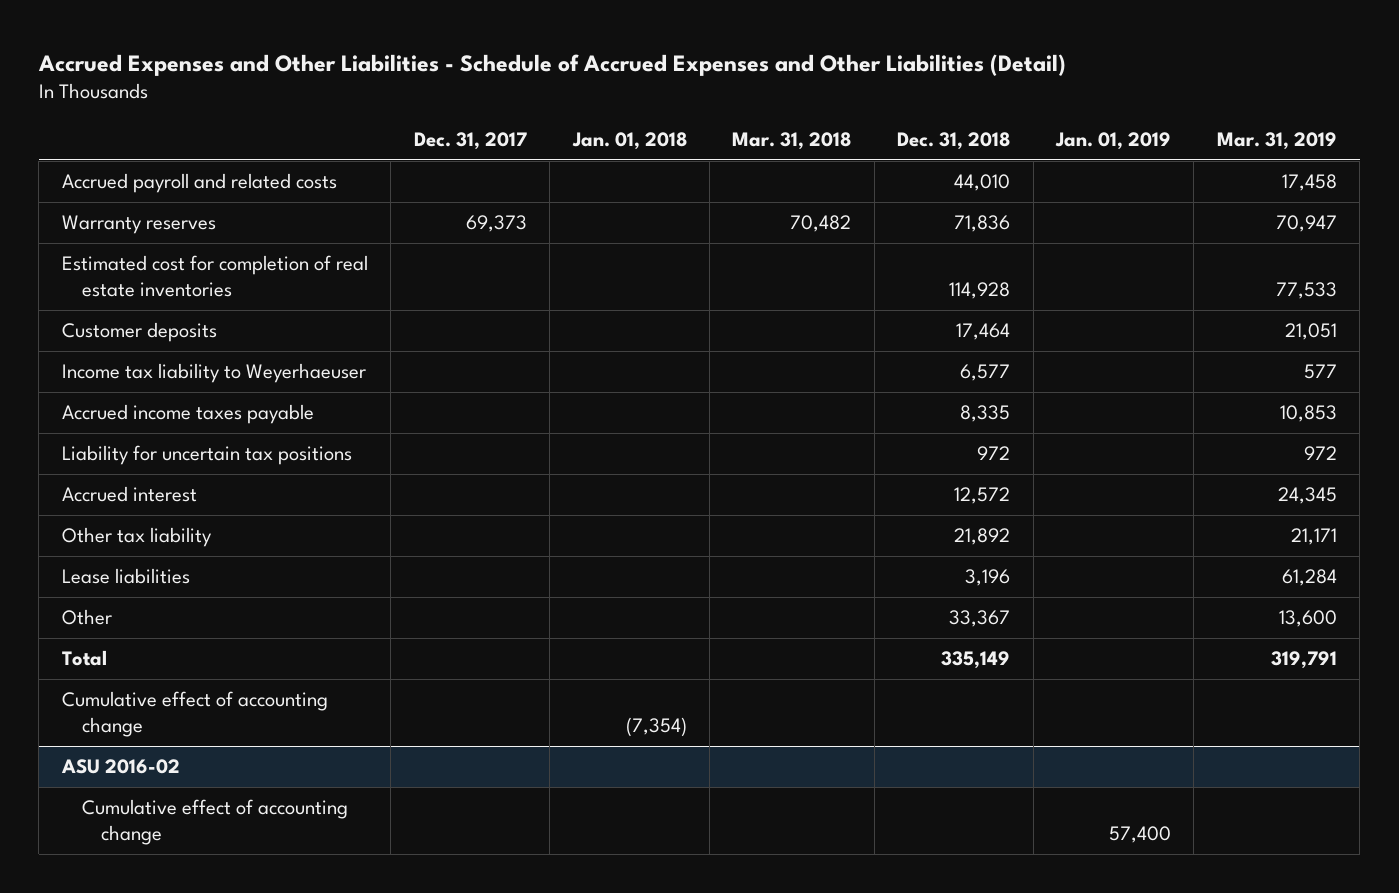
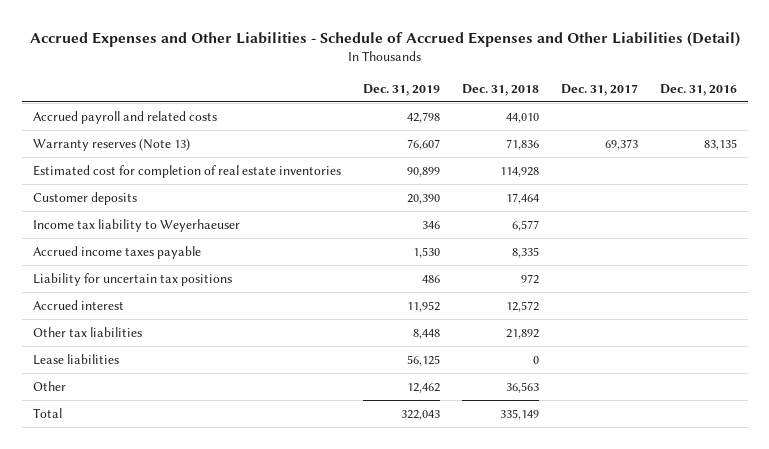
[571,132,687,151] Jan. 01, 2018 -> none
[732,132,852,151] Mar. 31, 2018 -> none
[1055,132,1172,151] Jan. 01, 2019 -> none
[1216,132,1337,151] Mar. 31, 2019 -> none
none -> [362,83,440,96] Dec. 31, 2019
none -> [659,83,737,96] Dec. 31, 2016
[61,215,216,235] Warranty reserves -> [32,137,190,151] Warranty reserves (Note 13)
[61,527,212,548] Other tax liability -> [32,326,142,337] Other tax liabilities
[965,569,1011,587] 3,196 -> [532,355,539,364] 0
[949,610,1011,628] 33,367 -> [505,381,539,393] 36,563
[61,691,328,738] Cumulative effect of accounting change -> none
[60,759,180,775] ASU 2016-02 -> none
[81,799,348,846] Cumulative effect of accounting change -> none

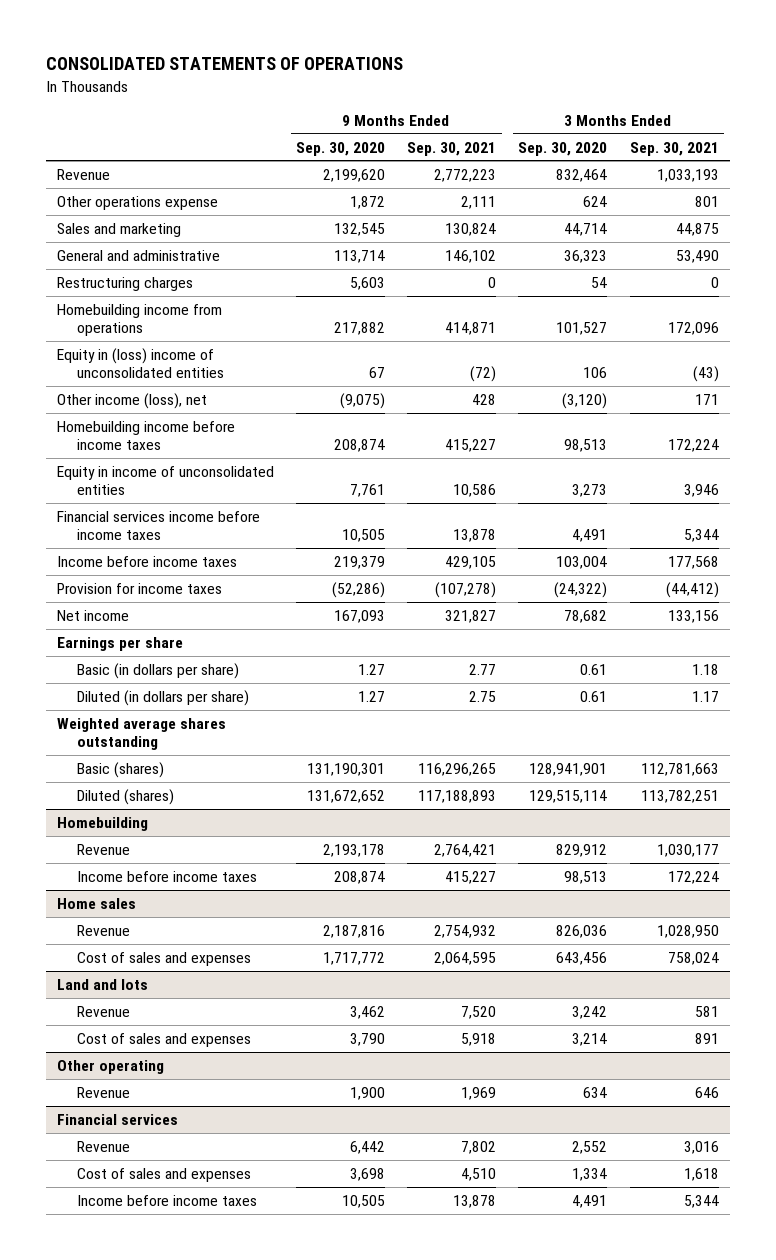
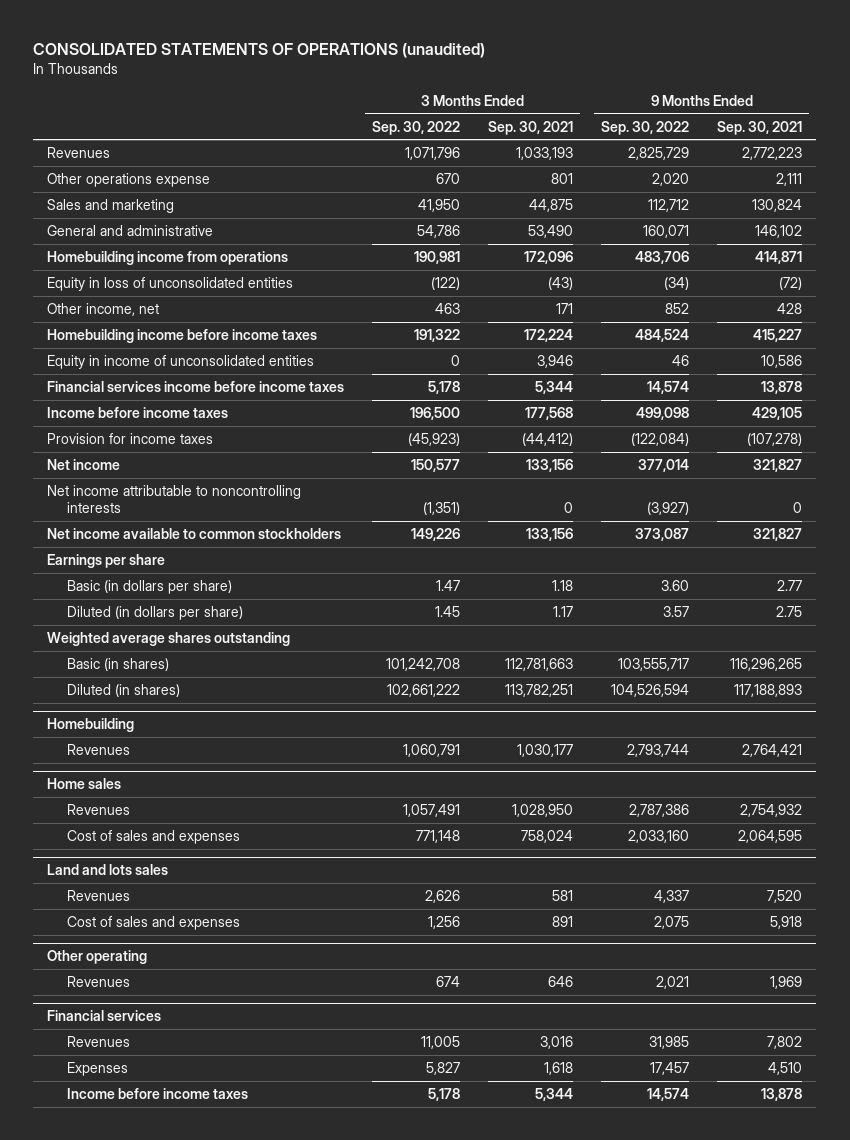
[46,57,404,71] CONSOLIDATED STATEMENTS OF OPERATIONS -> [33,43,486,59] CONSOLIDATED STATEMENTS OF OPERATIONS (unaudited)
[296,141,386,156] Sep. 30, 2020 -> none
[518,141,608,156] Sep. 30, 2020 -> none
none -> [372,120,461,135] Sep. 30, 2022
none -> [601,120,690,135] Sep. 30, 2022
[57,168,111,180] Revenue -> [47,146,111,158] Revenues
[57,276,194,291] Restructuring charges -> none
[57,347,225,379] Equity in (loss) income of unconsolidated entities -> [47,276,294,291] Equity in loss of unconsolidated entities
[57,392,208,409] Other income (loss), net -> [47,302,160,316] Other income, net
none -> [47,484,302,514] Net income attributable to noncontrolling interests
none -> [47,527,342,539] Net income available to common stockholders
[77,761,165,778] Basic (shares) -> [66,657,169,671] Basic (in shares)
[77,788,175,805] Diluted (shares) -> [66,683,180,697] Diluted (in shares)
[77,870,258,882] Income before income taxes -> none
[77,843,131,855] Revenue -> [66,743,130,755] Revenues
[77,924,131,936] Revenue -> [66,803,130,815] Revenues
[57,978,149,990] Land and lots -> [47,864,169,876] Land and lots sales
[77,1005,131,1017] Revenue -> [66,889,130,901] Revenues
[77,1086,131,1098] Revenue -> [66,975,130,987] Revenues
[77,1140,131,1152] Revenue -> [66,1035,130,1047] Revenues
[77,1167,252,1182] Cost of sales and expenses -> [66,1061,128,1076] Expenses

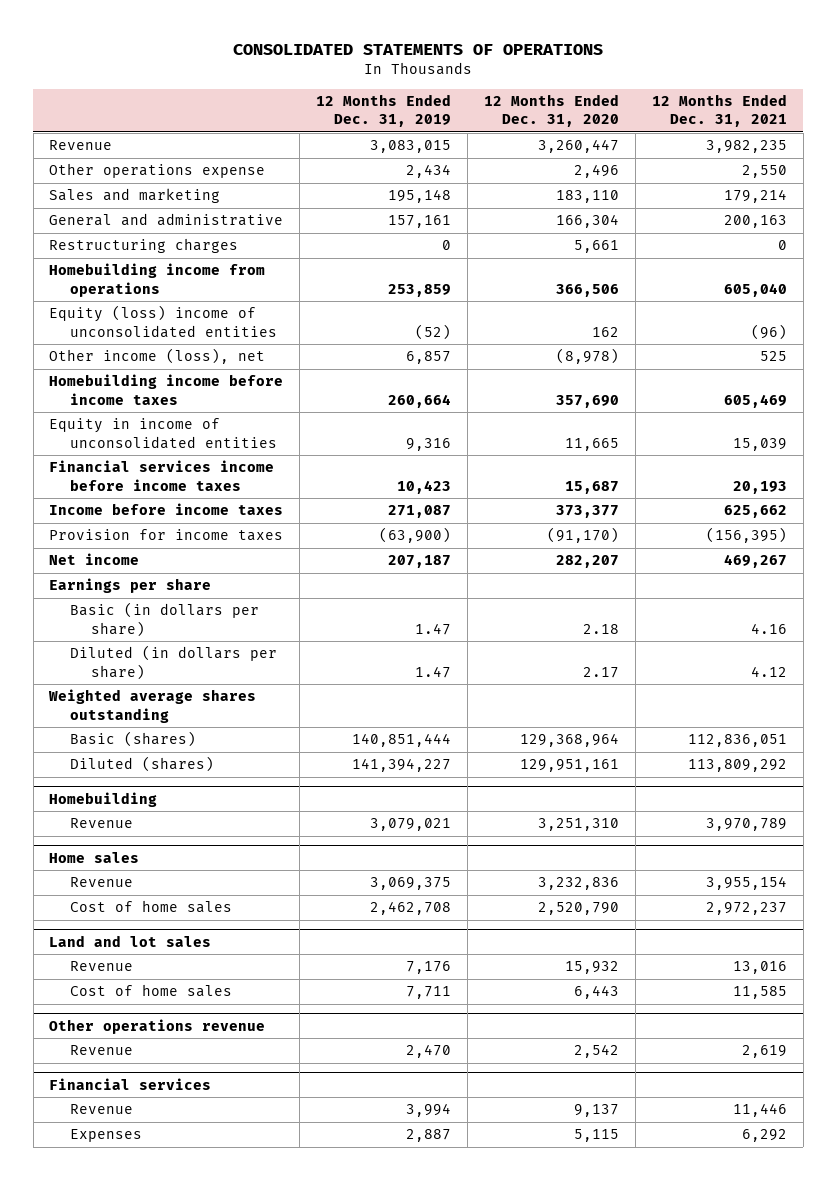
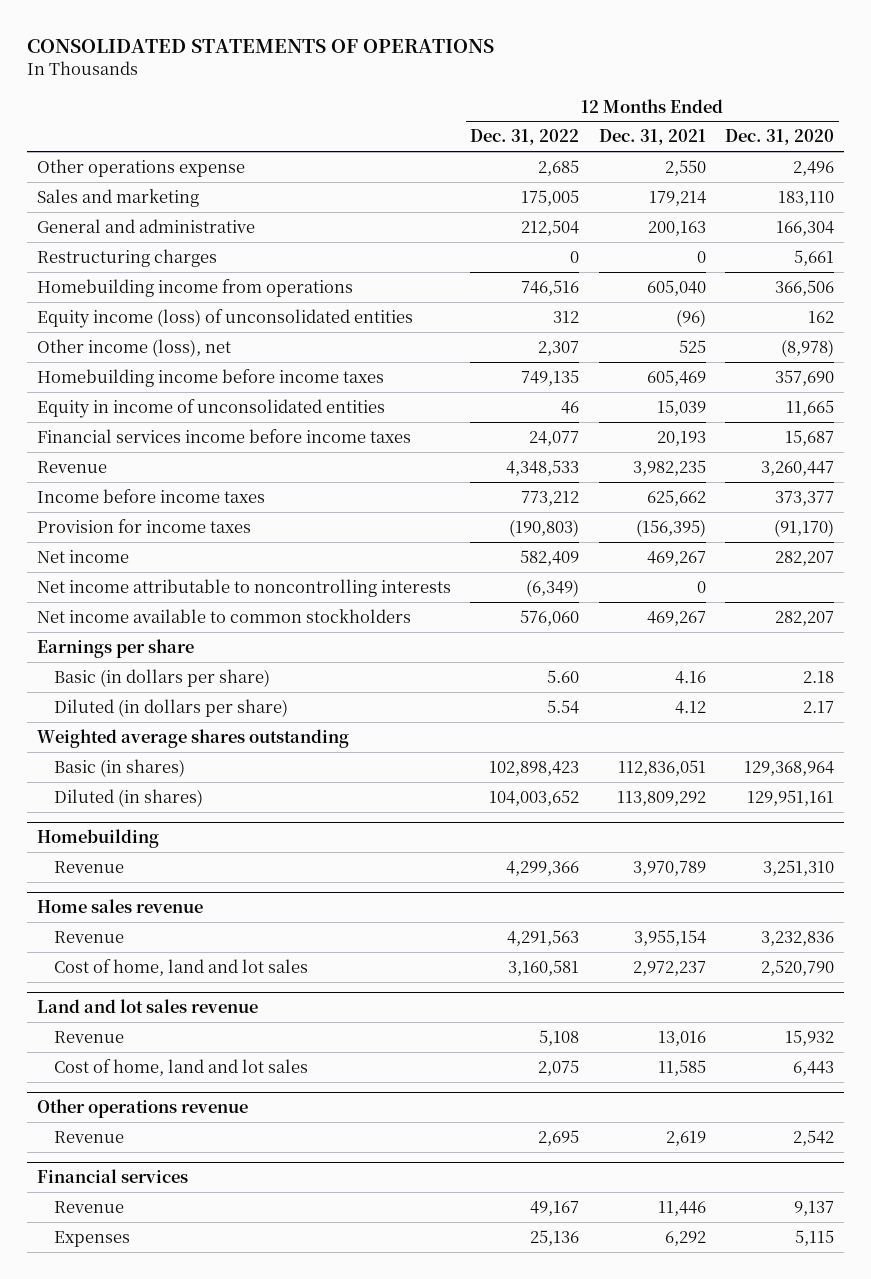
[316,93,452,128] 12 Months Ended Dec. 31, 2019 -> none
none -> [470,129,580,146] Dec. 31, 2022
[49,305,278,338] Equity (loss) income of unconsolidated entities -> [37,308,414,328] Equity income (loss) of unconsolidated entities
[49,140,113,151] Revenue -> [37,460,108,473] Revenue
none -> [37,578,452,597] Net income attributable to noncontrolling interests
none -> [37,608,412,623] Net income available to common stockholders
[70,731,197,748] Basic (shares) -> [54,758,186,777] Basic (in shares)
[70,756,215,773] Diluted (shares) -> [54,788,204,807] Diluted (in shares)
[49,851,140,863] Home sales -> [37,899,204,914] Home sales revenue
[70,900,233,914] Cost of home sales -> [54,958,309,976] Cost of home, land and lot sales
[49,934,212,947] Land and lot sales -> [37,999,259,1014] Land and lot sales revenue
[70,984,233,998] Cost of home sales -> [54,1058,309,1076] Cost of home, land and lot sales

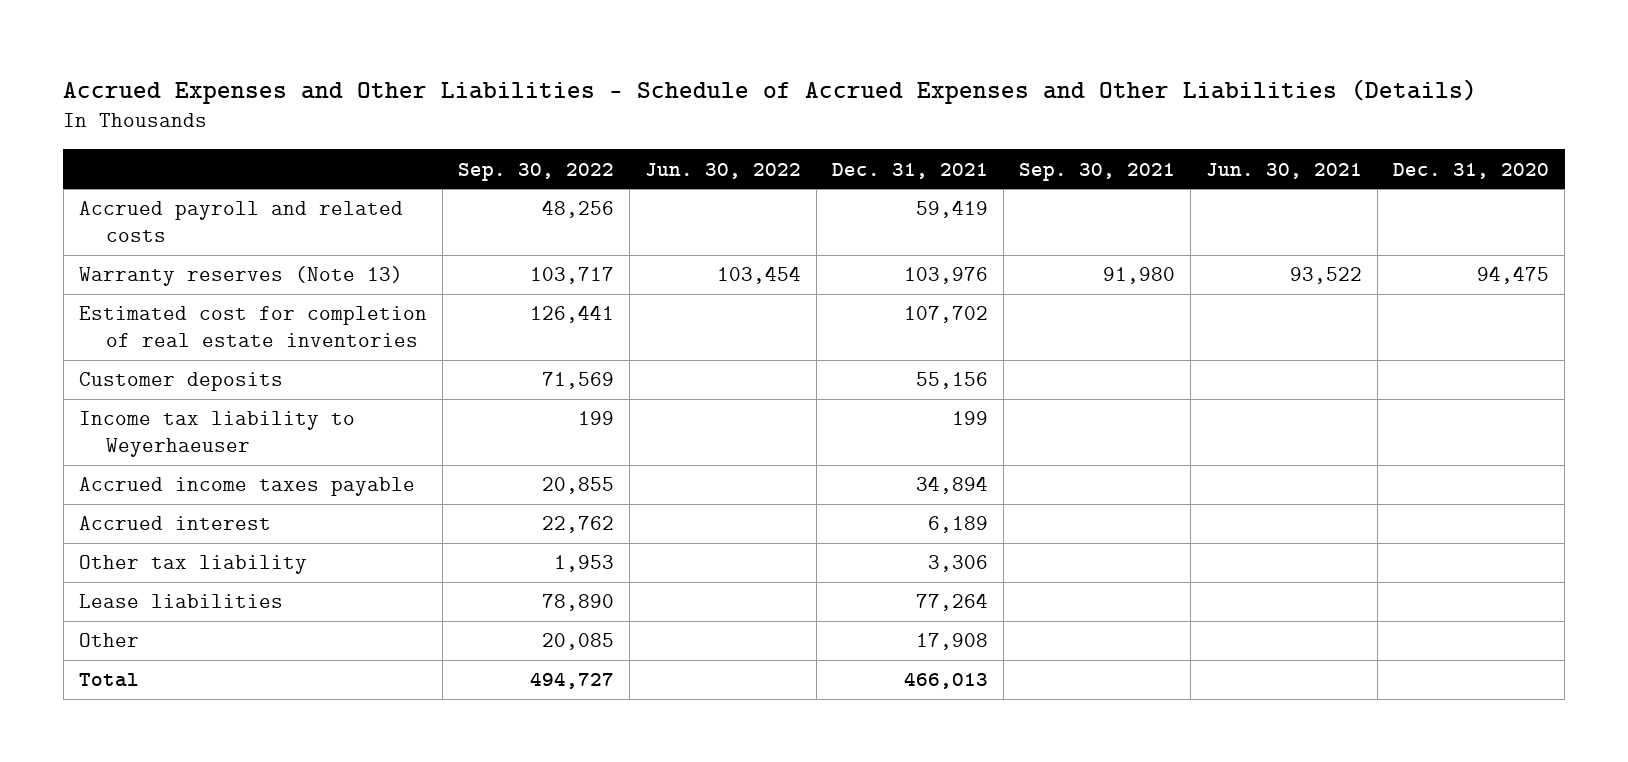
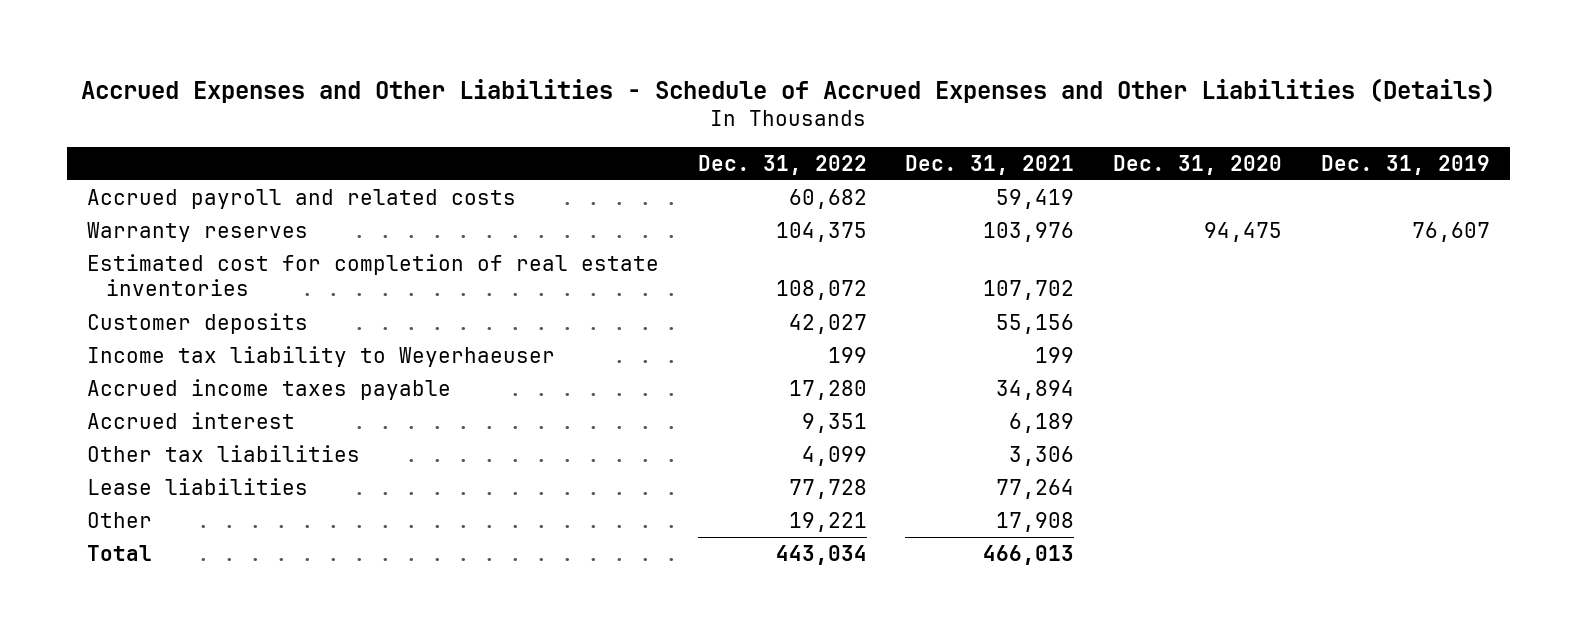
[457,162,614,181] Sep. 30, 2022 -> none
[644,162,801,179] Jun. 30, 2022 -> none
[1019,162,1176,181] Sep. 30, 2021 -> none
[1206,162,1363,179] Jun. 30, 2021 -> none
none -> [697,154,867,175] Dec. 31, 2022
none -> [1321,154,1491,175] Dec. 31, 2019
[78,266,403,287] Warranty reserves (Note 13) -> [86,221,308,242] Warranty reserves
[78,555,307,575] Other tax liability -> [86,444,360,462] Other tax liabilities

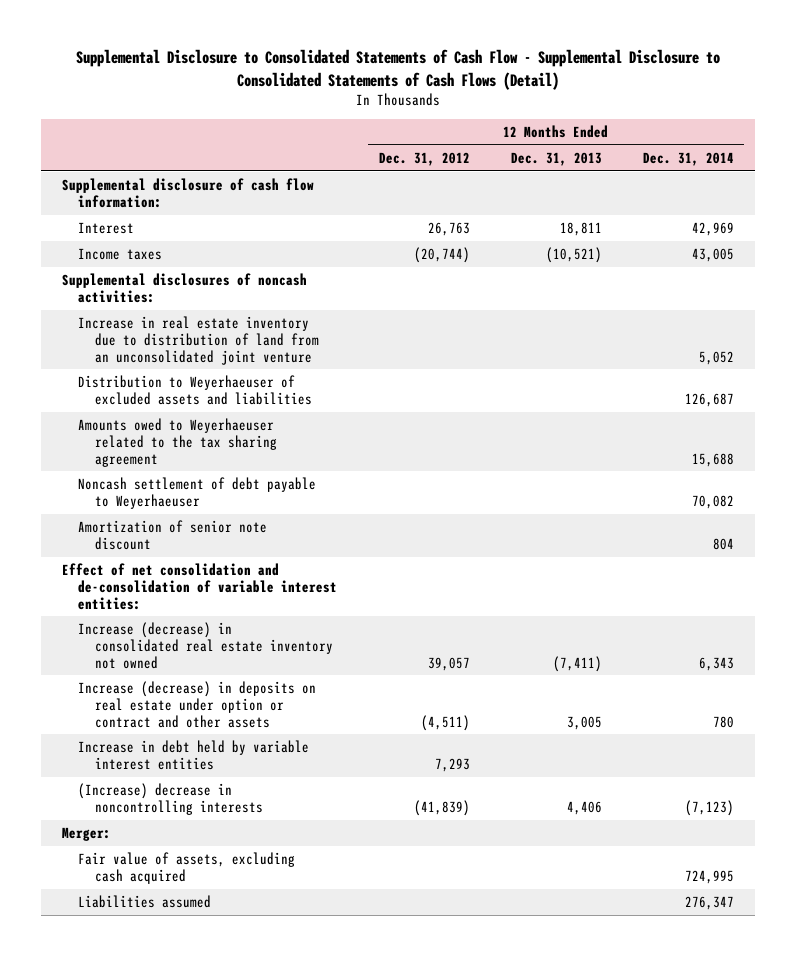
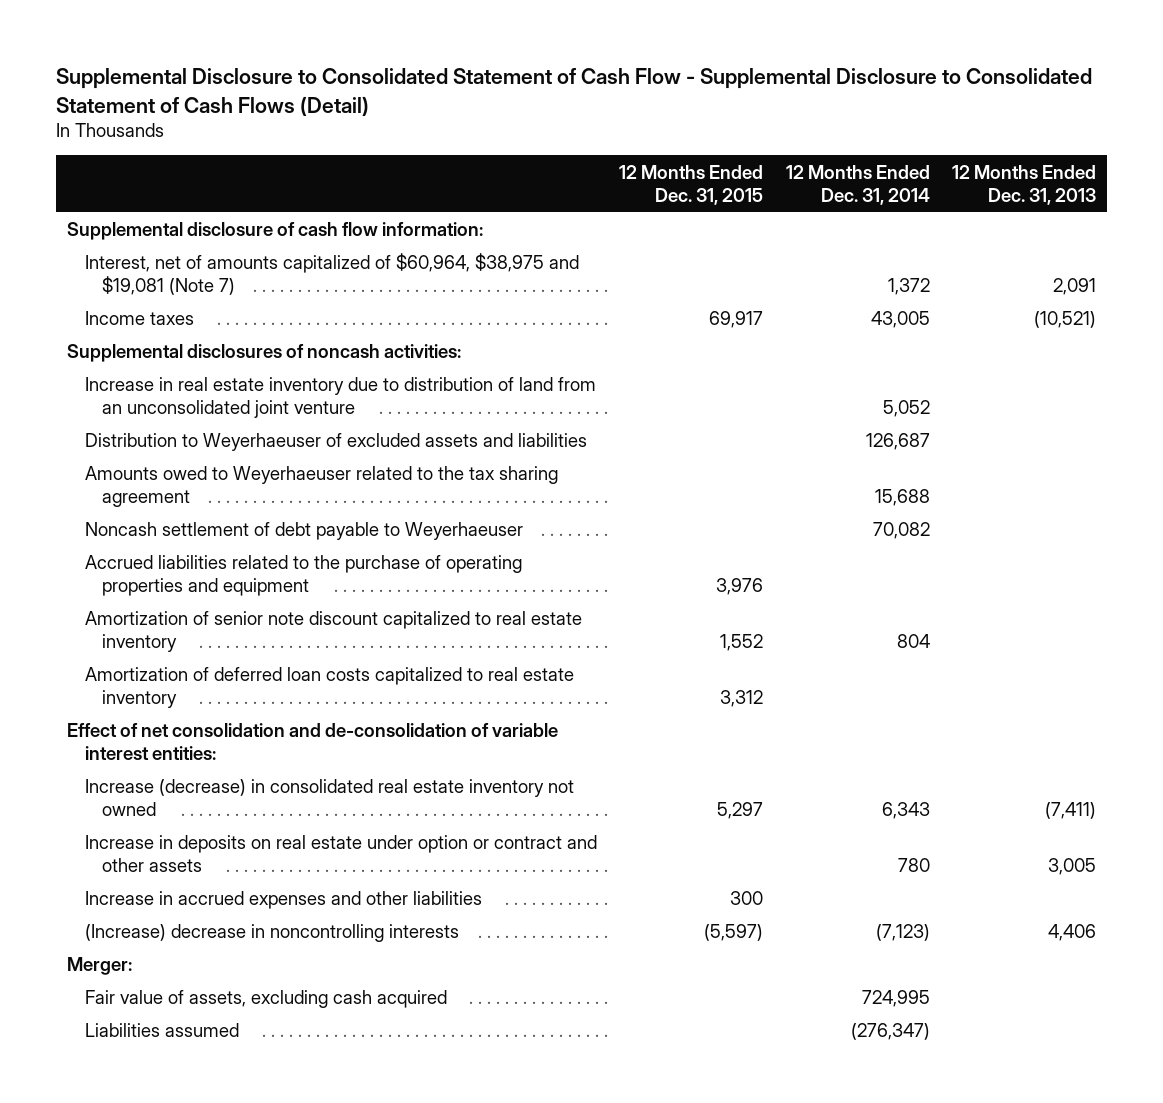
[75,49,720,90] Supplemental Disclosure to Consolidated Statements of Cash Flow - Supplemental Disclosure to Consolidated Statements of Cash Flows (Detail) -> [55,68,1092,116] Supplemental Disclosure to Consolidated Statement of Cash Flow - Supplemental Disclosure to Consolidated Statement of Cash Flows (Detail)
[378,151,470,166] Dec. 31, 2012 -> none
none -> [619,164,764,205] 12 Months Ended Dec. 31, 2015
[78,221,135,234] Interest -> none
none -> [84,253,579,296] Interest, net of amounts capitalized of $60,964, $38,975 and $19,081 (Note 7)
none -> [84,555,522,597] Accrued liabilities related to the purchase of operating properties and equipment
[78,519,268,550] Amortization of senior note discount -> [84,611,582,653] Amortization of senior note discount capitalized to real estate inventory
none -> [84,667,574,709] Amortization of deferred loan costs capitalized to real estate inventory
[78,739,310,770] Increase in debt held by variable interest entities -> none
[78,680,317,728] Increase (decrease) in deposits on real estate under option or contract and other assets -> [84,835,597,873] Increase in deposits on real estate under option or contract and other assets
none -> [84,891,482,910] Increase in accrued expenses and other liabilities
[685,895,735,910] 276,347 -> [850,1023,930,1041] (276,347)

